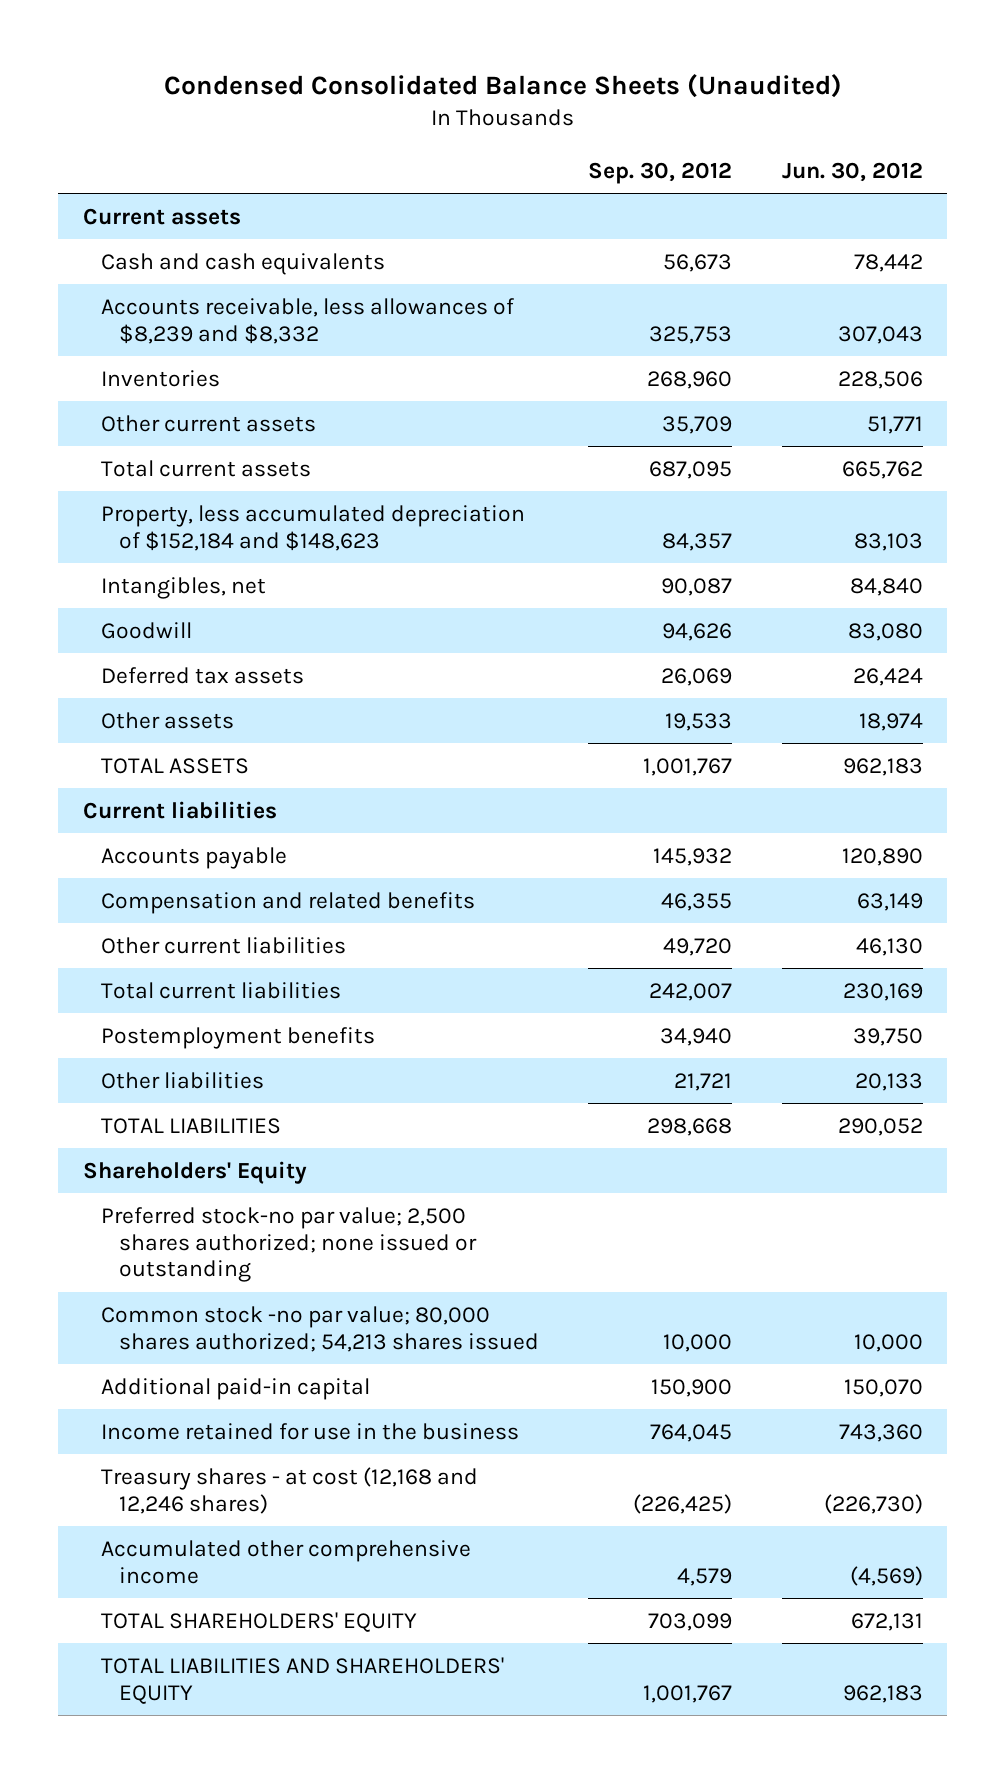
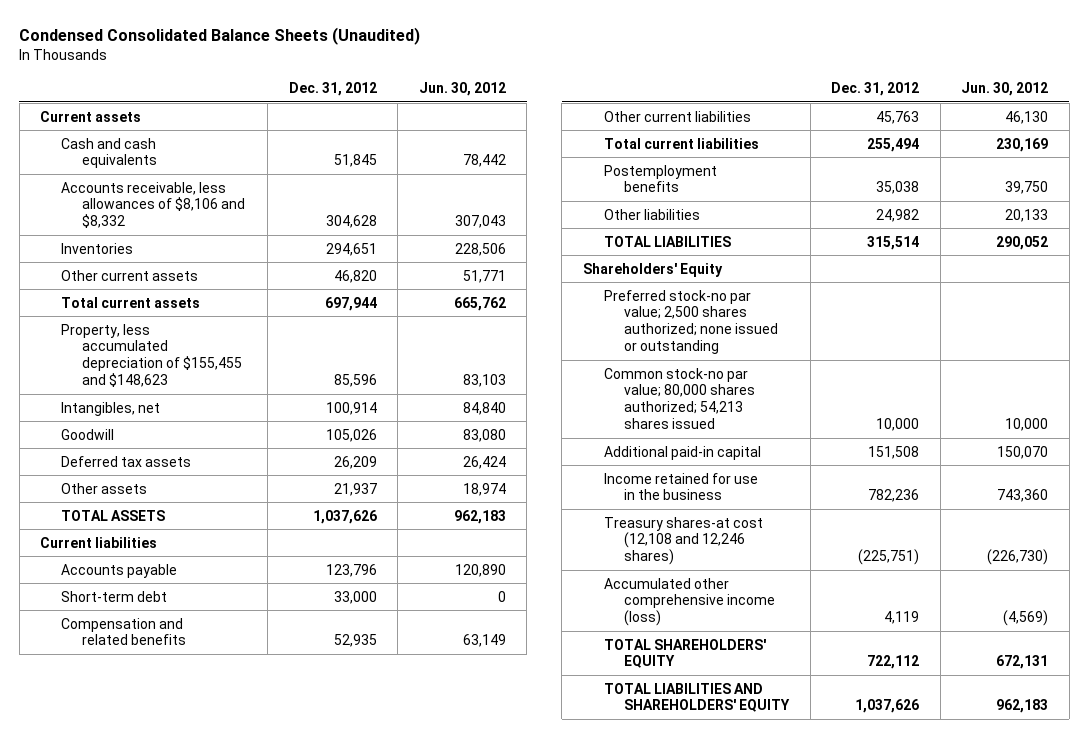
[588,161,733,184] Sep. 30, 2012 -> none
none -> [288,82,377,97] Dec. 31, 2012
[101,297,515,344] Accounts receivable, less allowances of $8,239 and $8,332 -> [61,181,246,229] Accounts receivable, less allowances of $8,106 and $8,332
[101,504,526,551] Property, less accumulated depreciation of $152,184 and $148,623 -> [61,323,243,387] Property, less accumulated depreciation of $155,455 and $148,623
none -> [61,590,168,602] Short-term debt
[101,1305,540,1352] Common stock -no par value; 80,000 shares authorized; 54,213 shares issued -> [603,367,756,429] Common stock-no par value; 80,000 shares authorized; 54,213 shares issued
[101,1466,479,1514] Treasury shares - at cost (12,168 and 12,246 shares) -> [603,516,763,566] Treasury shares-at cost (12,108 and 12,246 shares)
[101,1539,472,1584] Accumulated other comprehensive income -> [603,577,776,627] Accumulated other comprehensive income (loss)

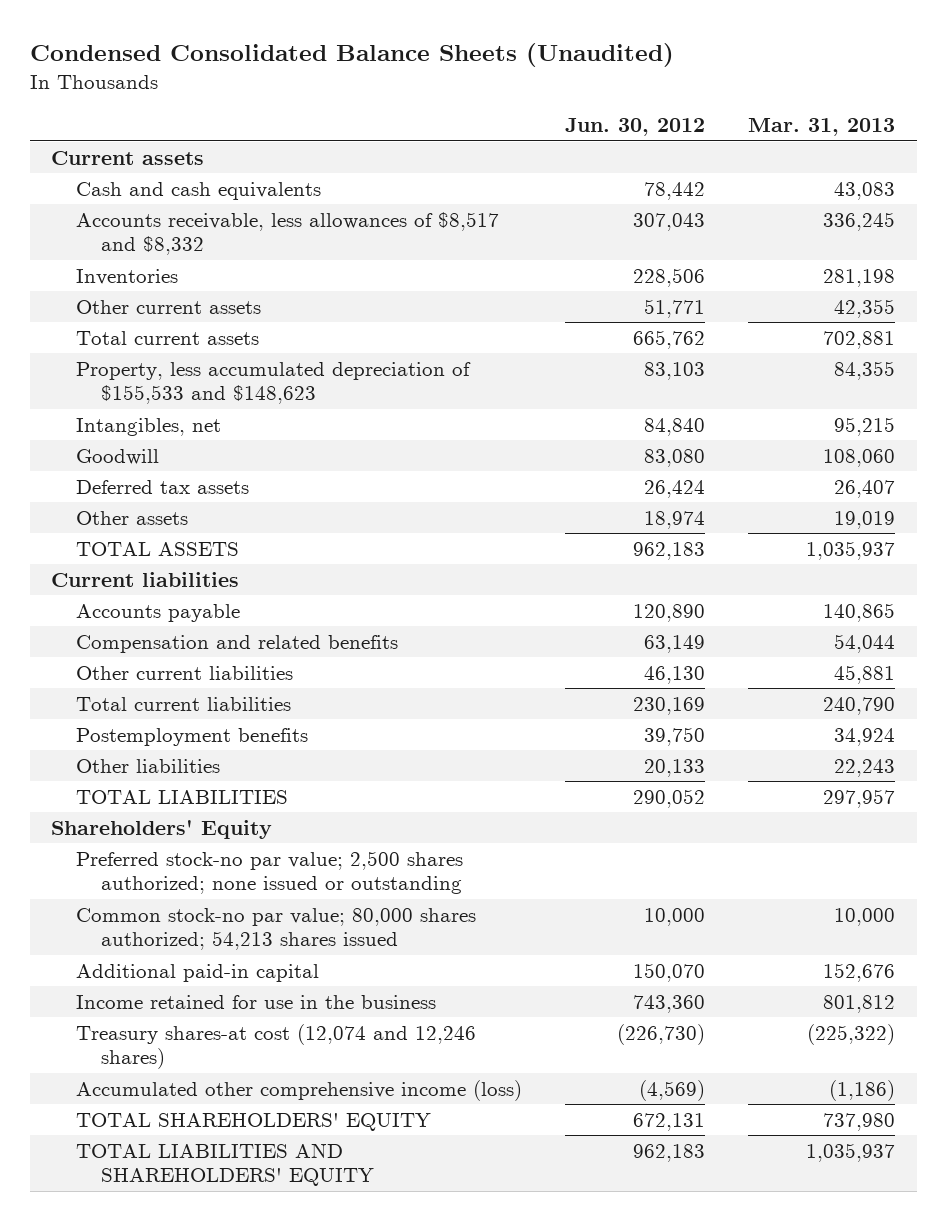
[288,82,377,97] Dec. 31, 2012 -> none
none -> [748,118,896,137] Mar. 31, 2013
[61,181,246,229] Accounts receivable, less allowances of $8,106 and $8,332 -> [75,211,499,256] Accounts receivable, less allowances of $8,517 and $8,332
[61,323,243,387] Property, less accumulated depreciation of $155,455 and $148,623 -> [75,361,471,405] Property, less accumulated depreciation of $155,533 and $148,623
[61,590,168,602] Short-term debt -> none
[603,516,763,566] Treasury shares-at cost (12,108 and 12,246 shares) -> [75,1023,476,1070] Treasury shares-at cost (12,074 and 12,246 shares)

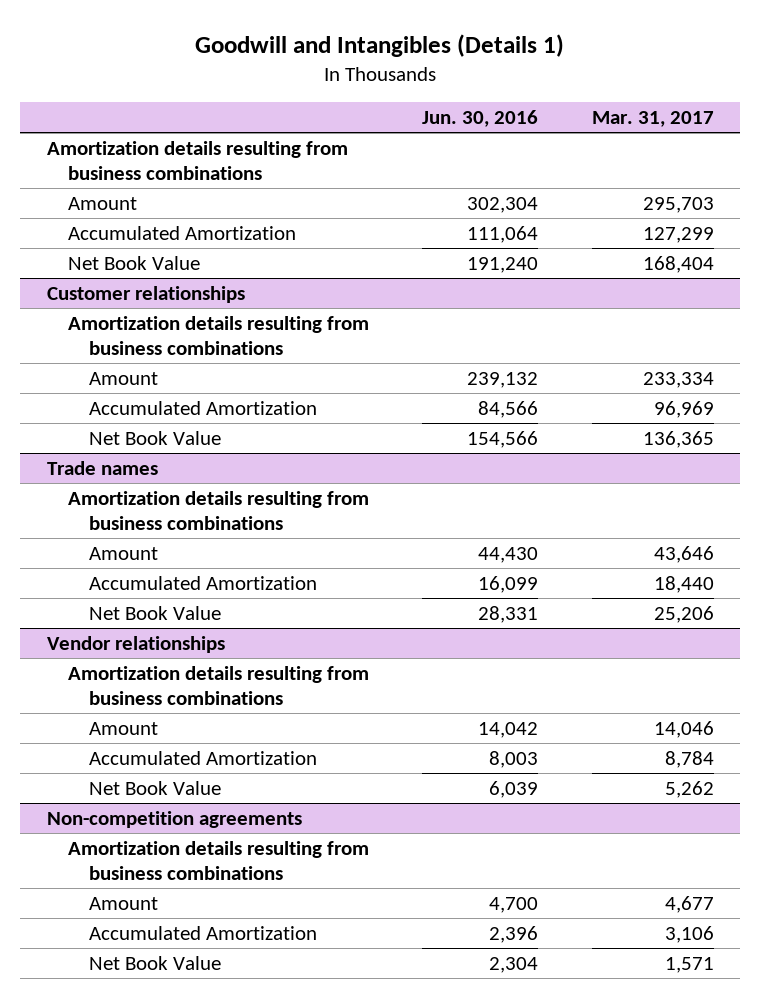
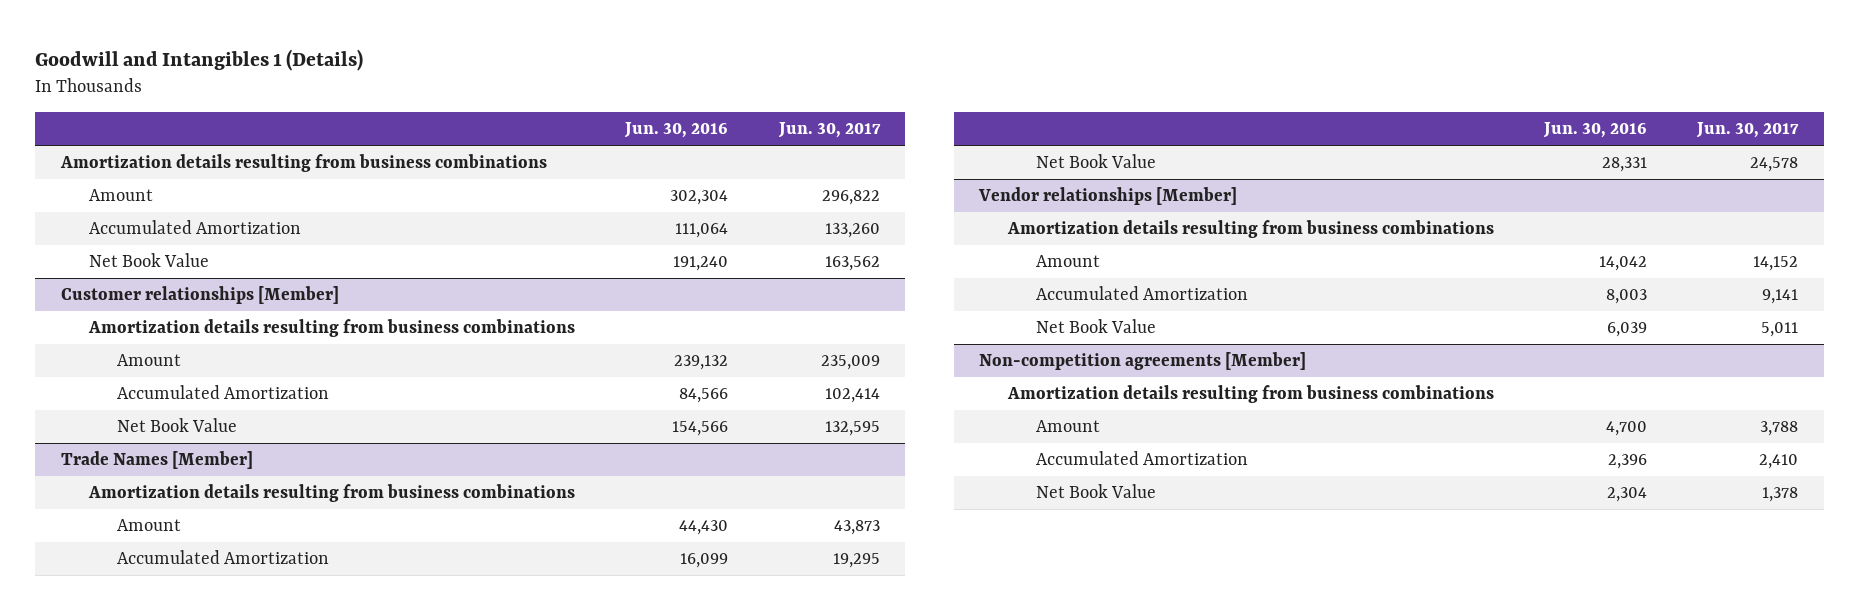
[195,33,565,57] Goodwill and Intangibles (Details 1) -> [35,48,364,71] Goodwill and Intangibles 1 (Details)
[591,111,714,128] Mar. 31, 2017 -> none
none -> [777,121,881,138] Jun. 30, 2017
[46,285,245,303] Customer relationships -> [60,286,339,305] Customer relationships [Member]
[46,460,158,475] Trade names -> [60,451,253,470] Trade Names [Member]
[46,635,225,653] Vendor relationships -> [978,187,1238,206] Vendor relationships [Member]
[46,810,302,828] Non-competition agreements -> [979,352,1307,371] Non-competition agreements [Member]

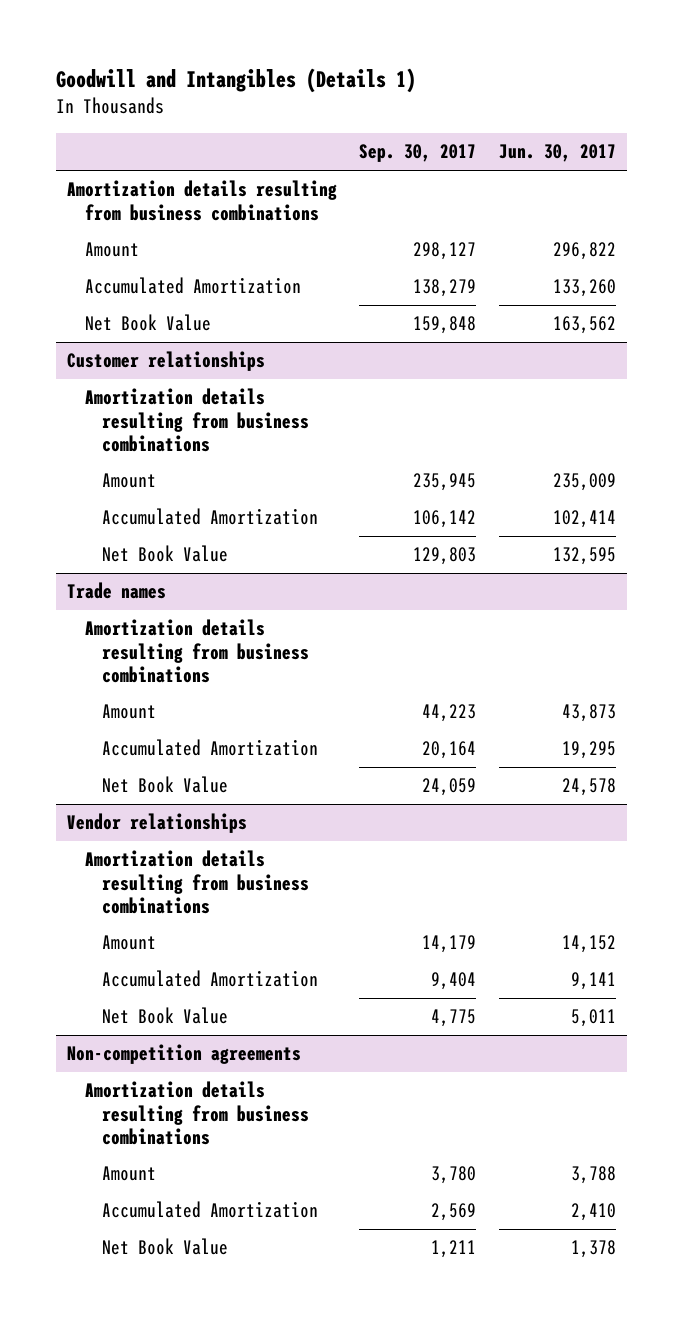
[35,48,364,71] Goodwill and Intangibles 1 (Details) -> [55,67,416,93] Goodwill and Intangibles (Details 1)
[624,121,729,138] Jun. 30, 2016 -> none
none -> [359,144,477,163] Sep. 30, 2017
[60,286,339,305] Customer relationships [Member] -> [67,351,266,372] Customer relationships
[60,451,253,470] Trade Names [Member] -> [67,582,167,600] Trade names
[978,187,1238,206] Vendor relationships [Member] -> [67,813,248,834] Vendor relationships
[979,352,1307,371] Non-competition agreements [Member] -> [67,1044,302,1065] Non-competition agreements

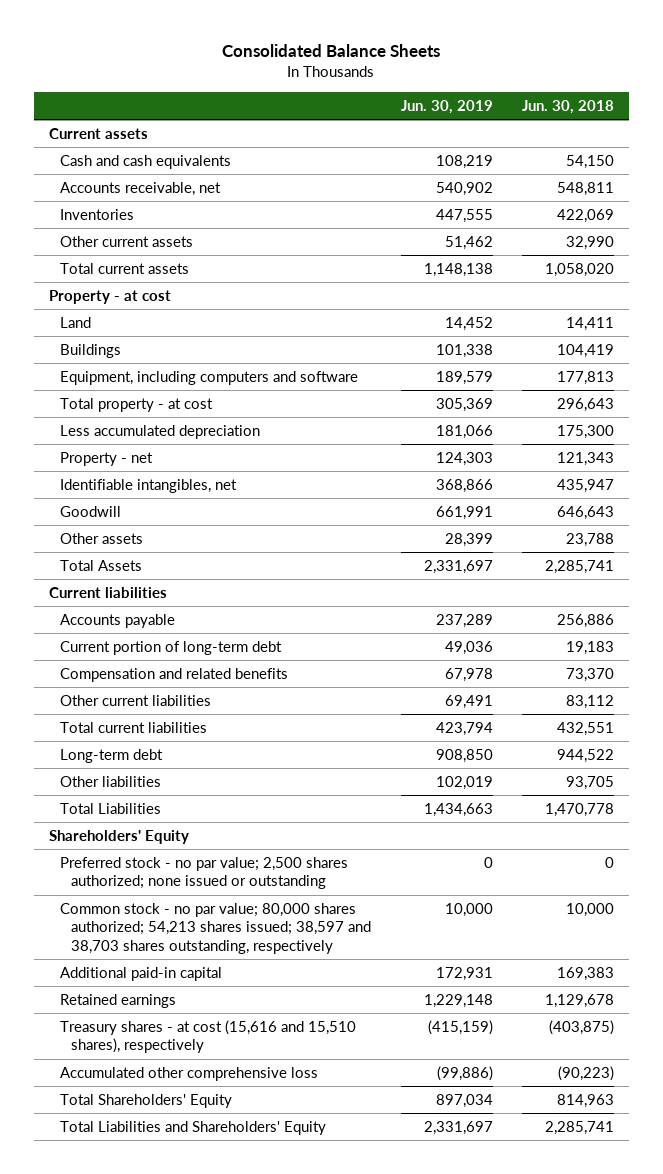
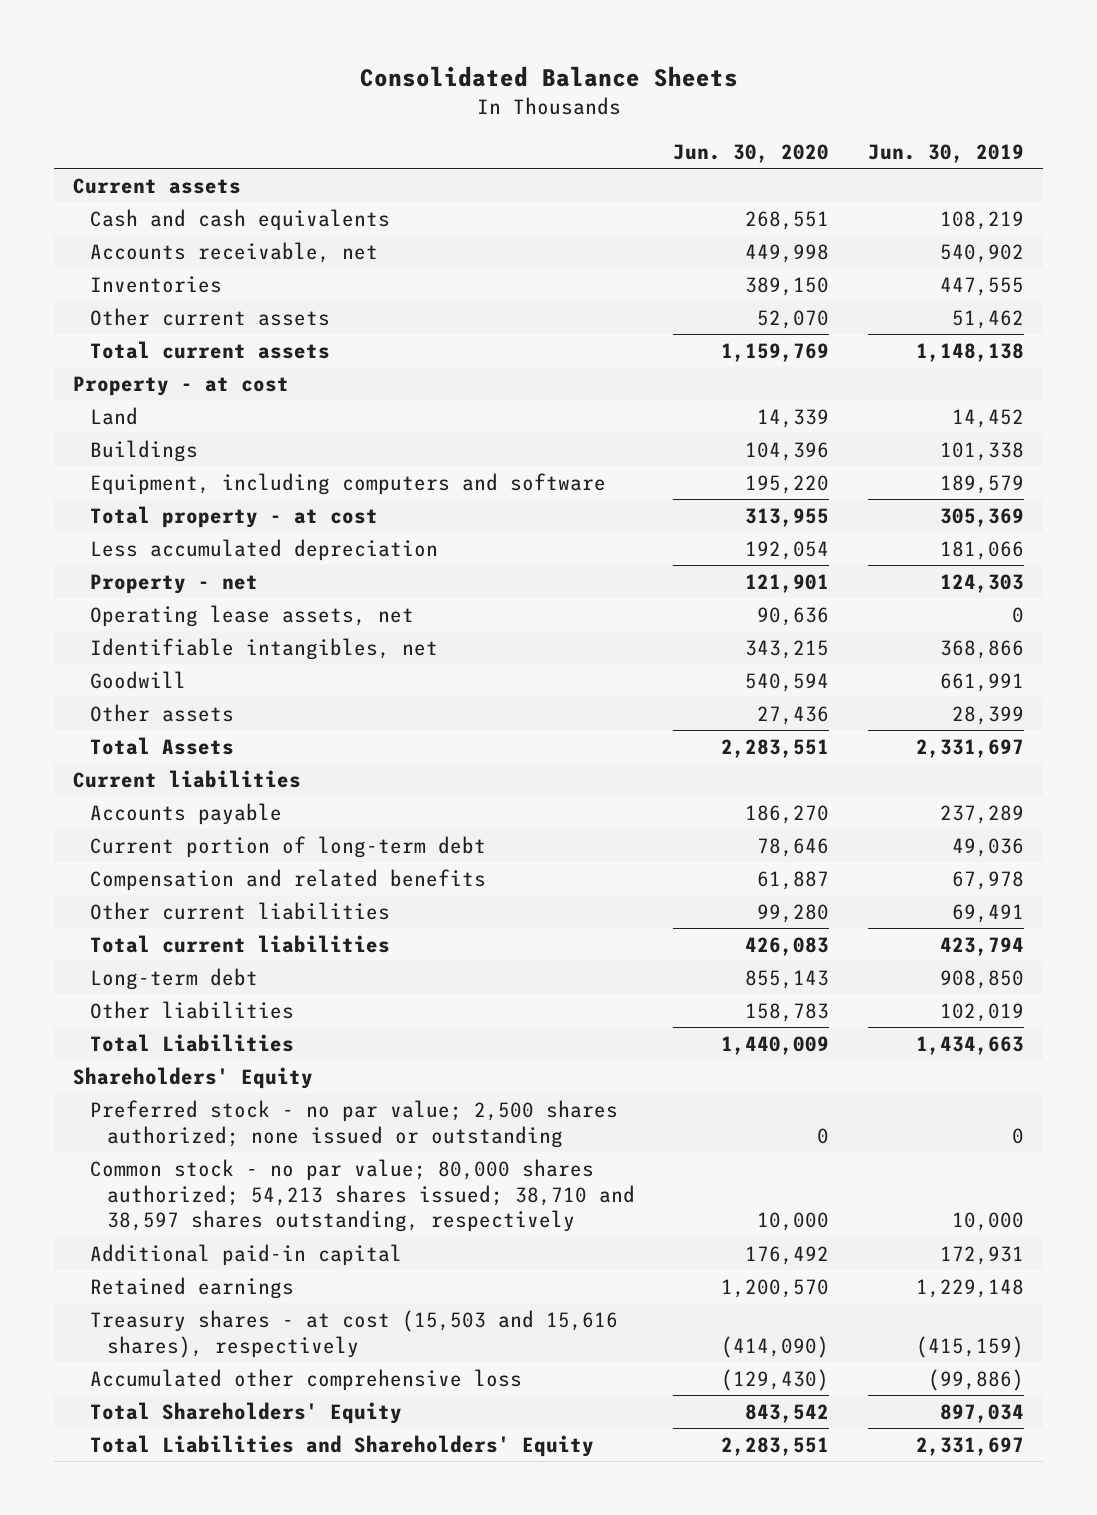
[521,99,614,114] Jun. 30, 2018 -> none
none -> [673,143,830,163] Jun. 30, 2020
none -> [90,604,415,627] Operating lease assets, net
[60,902,372,954] Common stock - no par value; 80,000 shares authorized; 54,213 shares issued; 38,597 and 38,703 shares outstanding, respectively -> [90,1158,635,1233] Common stock - no par value; 80,000 shares authorized; 54,213 shares issued; 38,710 and 38,597 shares outstanding, respectively
[60,1019,357,1054] Treasury shares - at cost (15,616 and 15,510 shares), respectively -> [90,1309,619,1358] Treasury shares - at cost (15,503 and 15,616 shares), respectively

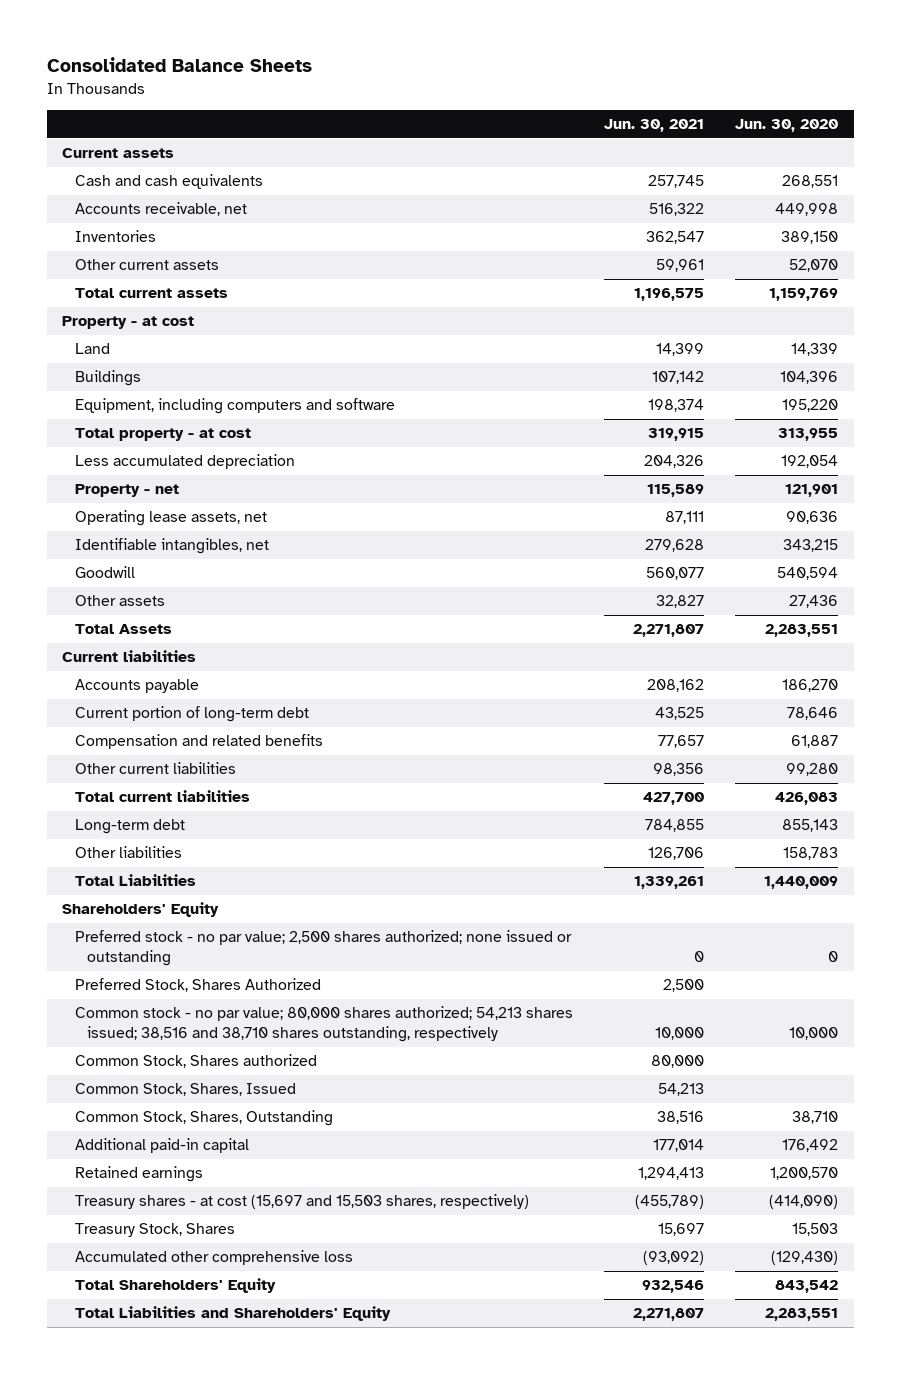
[867,143,1024,163] Jun. 30, 2019 -> none
none -> [603,119,704,133] Jun. 30, 2021
none -> [74,978,321,993] Preferred Stock, Shares Authorized
[90,1158,635,1233] Common stock - no par value; 80,000 shares authorized; 54,213 shares issued; 38,710 and 38,597 shares outstanding, respectively -> [74,1006,573,1043] Common stock - no par value; 80,000 shares authorized; 54,213 shares issued; 38,516 and 38,710 shares outstanding, respectively
none -> [74,1054,317,1069] Common Stock, Shares authorized
none -> [74,1083,296,1097] Common Stock, Shares, Issued
none -> [74,1110,333,1127] Common Stock, Shares, Outstanding
[90,1309,619,1358] Treasury shares - at cost (15,503 and 15,616 shares), respectively -> [74,1194,529,1210] Treasury shares - at cost (15,697 and 15,503 shares, respectively)
none -> [74,1223,235,1238] Treasury Stock, Shares

